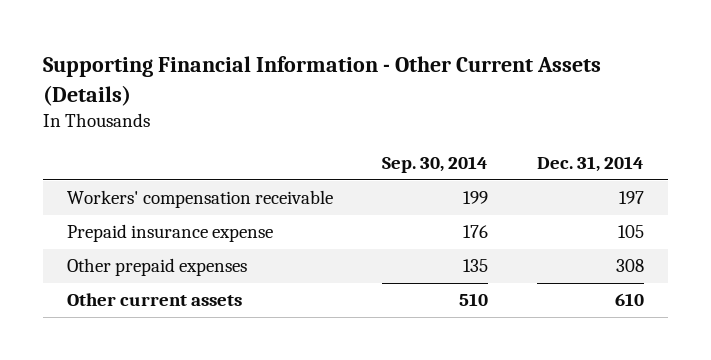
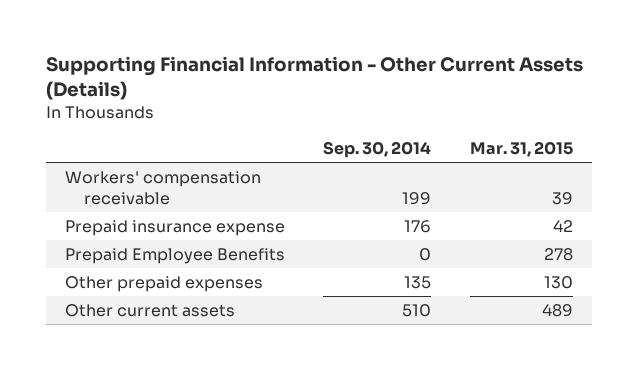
[536,156,644,173] Dec. 31, 2014 -> none
none -> [469,141,573,158] Mar. 31, 2015
none -> [65,248,286,265] Prepaid Employee Benefits

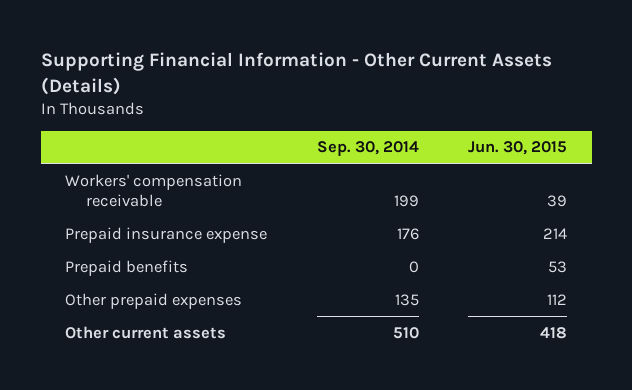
[469,141,573,158] Mar. 31, 2015 -> none
none -> [468,141,568,156] Jun. 30, 2015
[65,248,286,265] Prepaid Employee Benefits -> [65,259,189,276] Prepaid benefits

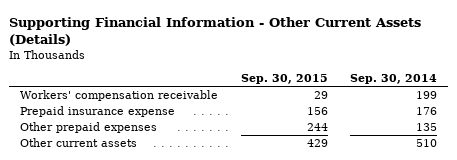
[468,141,568,156] Jun. 30, 2015 -> none
none -> [240,74,328,85] Sep. 30, 2015
[65,259,189,276] Prepaid benefits -> none

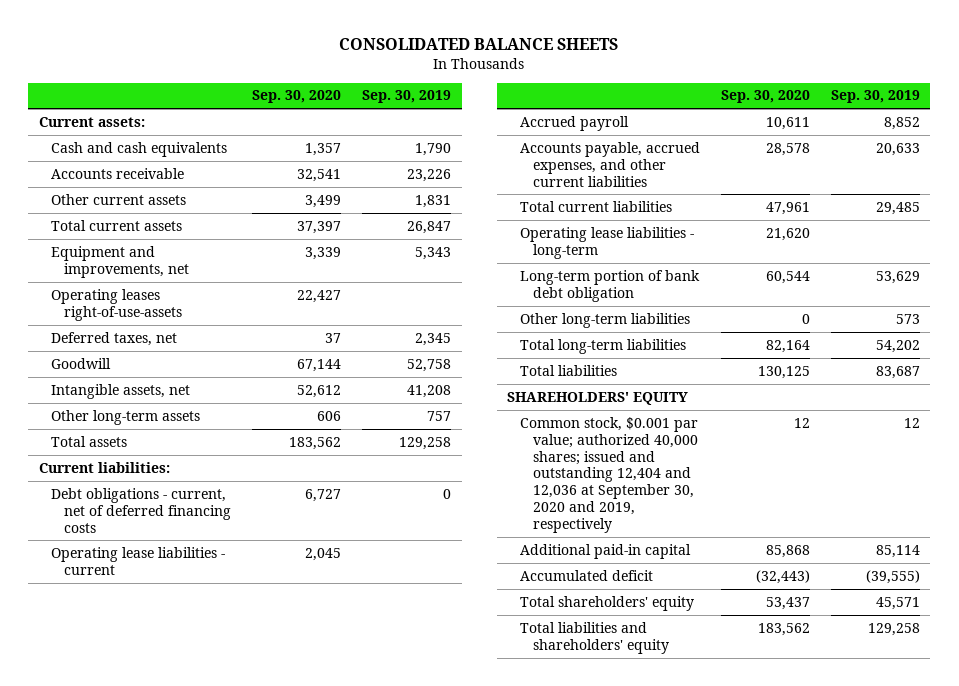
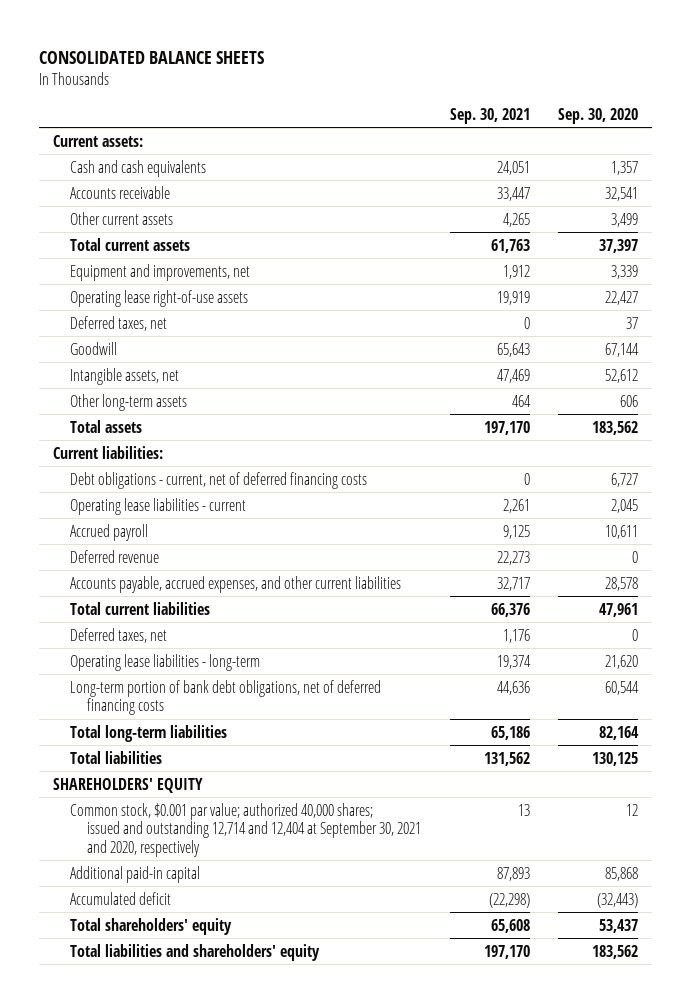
[362,90,452,104] Sep. 30, 2019 -> none
none -> [449,107,530,124] Sep. 30, 2021
[51,288,183,321] Operating leases right-of-use-assets -> [70,289,249,307] Operating lease right-of-use assets
none -> [70,549,160,563] Deferred revenue
none -> [70,627,168,643] Deferred taxes, net
[520,312,691,328] Other long-term liabilities -> none
[520,269,701,302] Long-term portion of bank debt obligation -> [70,679,382,716] Long-term portion of bank debt obligations, net of deferred financing costs
[520,416,699,534] Common stock, $0.001 par value; authorized 40,000 shares; issued and outstanding 12,404 and 12,036 at September 30, 2020 and 2019, respectively -> [70,802,422,857] Common stock, $0.001 par value; authorized 40,000 shares; issued and outstanding 12,714 and 12,404 at September 30, 2021 and 2020, respectively

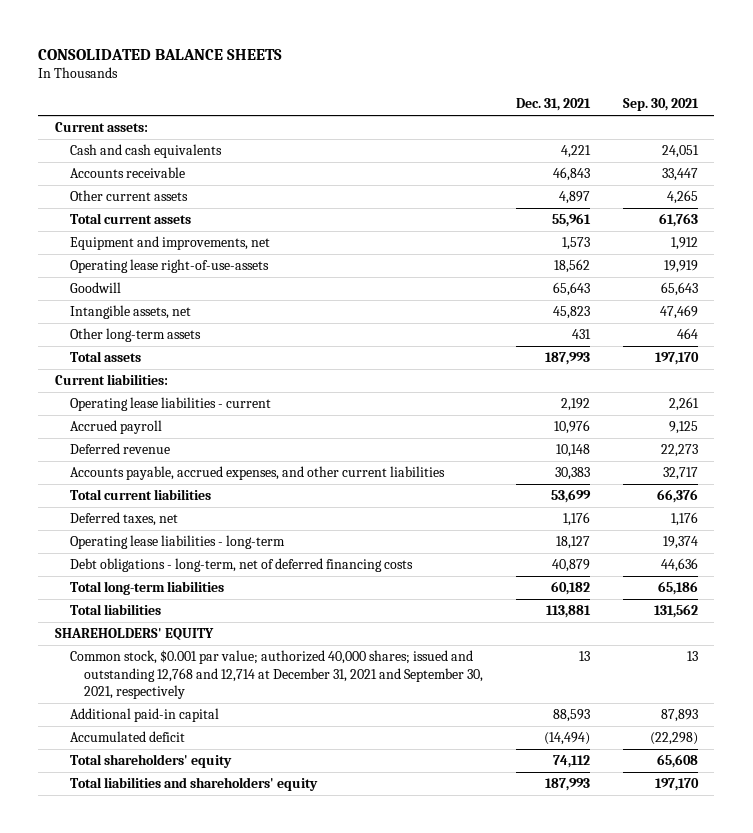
[557,107,638,124] Sep. 30, 2020 -> none
none -> [516,98,592,112] Dec. 31, 2021
[70,315,168,331] Deferred taxes, net -> none
[70,289,249,307] Operating lease right-of-use assets -> [69,259,269,274] Operating lease right-of-use-assets
[70,471,368,489] Debt obligations - current, net of deferred financing costs -> none
[70,679,382,716] Long-term portion of bank debt obligations, net of deferred financing costs -> [69,558,413,573] Debt obligations - long-term, net of deferred financing costs
[70,802,422,857] Common stock, $0.001 par value; authorized 40,000 shares; issued and outstanding 12,714 and 12,404 at September 30, 2021 and 2020, respectively -> [69,650,484,700] Common stock, $0.001 par value; authorized 40,000 shares; issued and outstanding 12,768 and 12,714 at December 31, 2021 and September 30, 2021, respectively

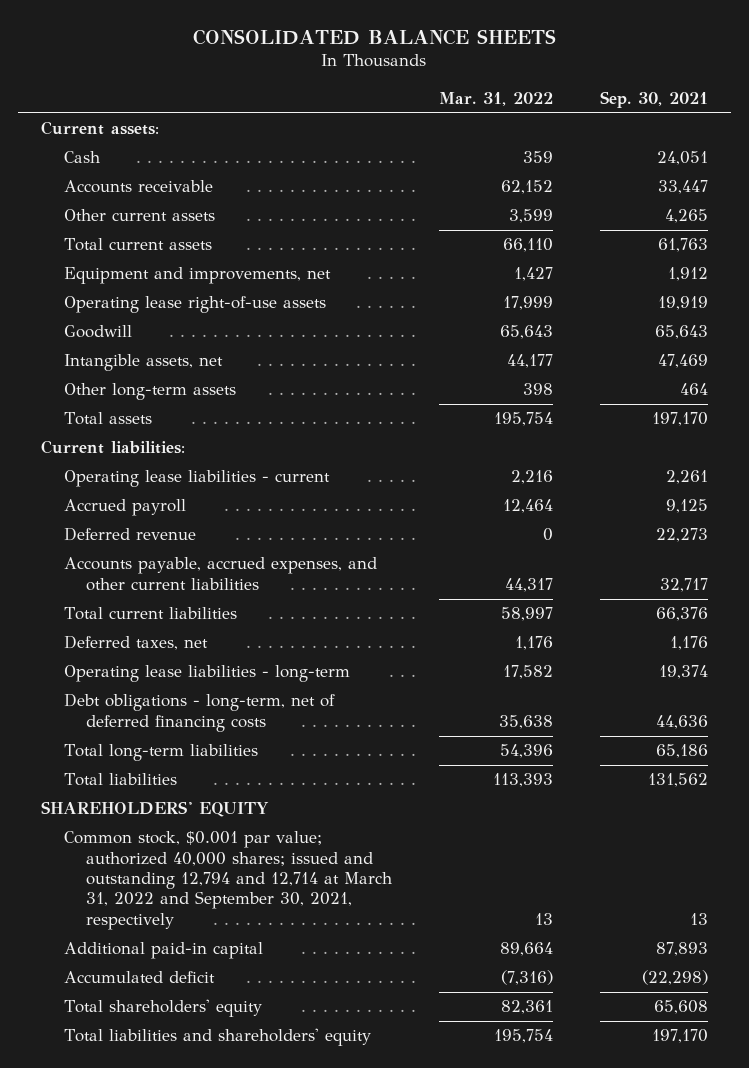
[516,98,592,112] Dec. 31, 2021 -> none
none -> [438,91,553,106] Mar. 31, 2022
[69,144,222,159] Cash and cash equivalents -> [63,151,100,164] Cash
[69,259,269,274] Operating lease right-of-use-assets -> [63,296,326,314] Operating lease right-of-use assets
[69,650,484,700] Common stock, $0.001 par value; authorized 40,000 shares; issued and outstanding 12,768 and 12,714 at December 31, 2021 and September 30, 2021, respectively -> [63,831,393,930] Common stock, $0.001 par value; authorized 40,000 shares; issued and outstanding 12,794 and 12,714 at March 31, 2022 and September 30, 2021, respectively

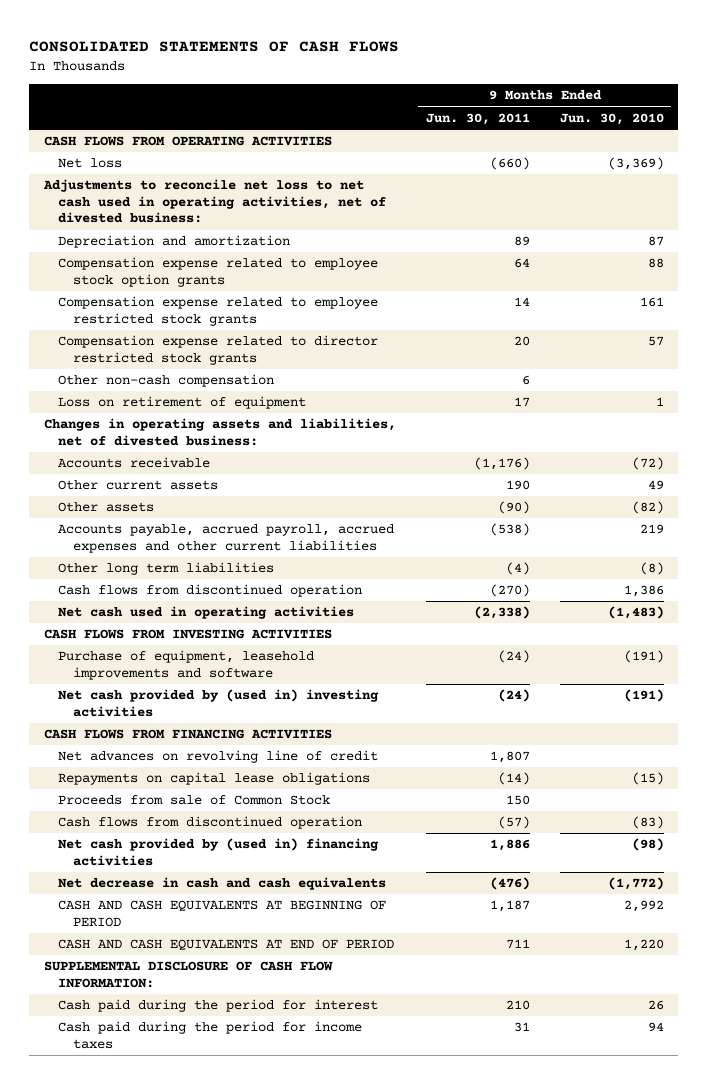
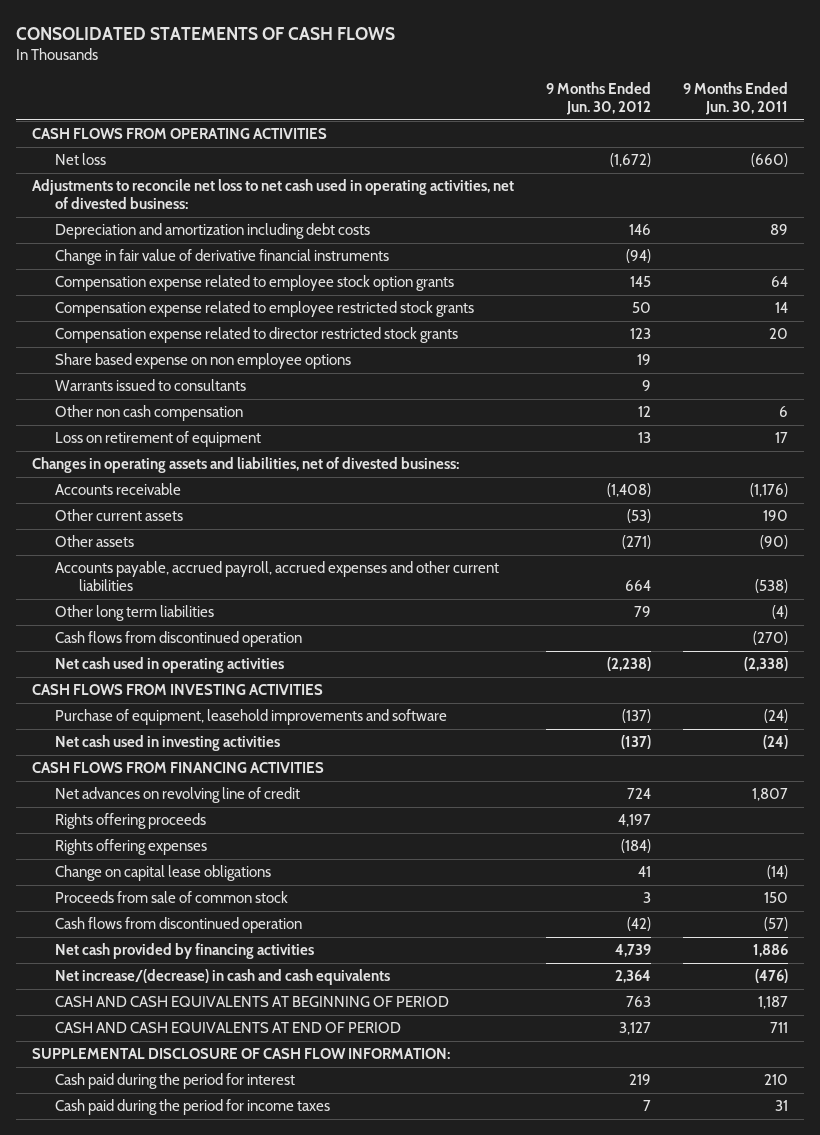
[559,112,664,125] Jun. 30, 2010 -> none
none -> [546,81,652,116] 9 Months Ended Jun. 30, 2012
[58,235,291,249] Depreciation and amortization -> [55,223,371,240] Depreciation and amortization including debt costs
none -> [55,249,390,266] Change in fair value of derivative financial instruments
none -> [55,353,352,370] Share based expense on non employee options
none -> [55,379,247,392] Warrants issued to consultants
[58,374,275,388] Other non-cash compensation -> [55,405,244,422] Other non cash compensation
[58,689,380,717] Net cash provided by (used in) investing activities -> [55,735,281,752] Net cash used in investing activities
none -> [55,813,207,830] Rights offering proceeds
none -> [55,839,208,856] Rights offering expenses
[58,772,371,786] Repayments on capital lease obligations -> [55,865,272,882] Change on capital lease obligations
[58,795,331,806] Proceeds from sale of Common Stock -> [55,891,289,904] Proceeds from sale of common stock
[58,838,380,866] Net cash provided by (used in) financing activities -> [55,943,315,960] Net cash provided by financing activities
[58,877,387,891] Net decrease in cash and cash equivalents -> [55,969,391,986] Net increase/(decrease) in cash and cash equivalents

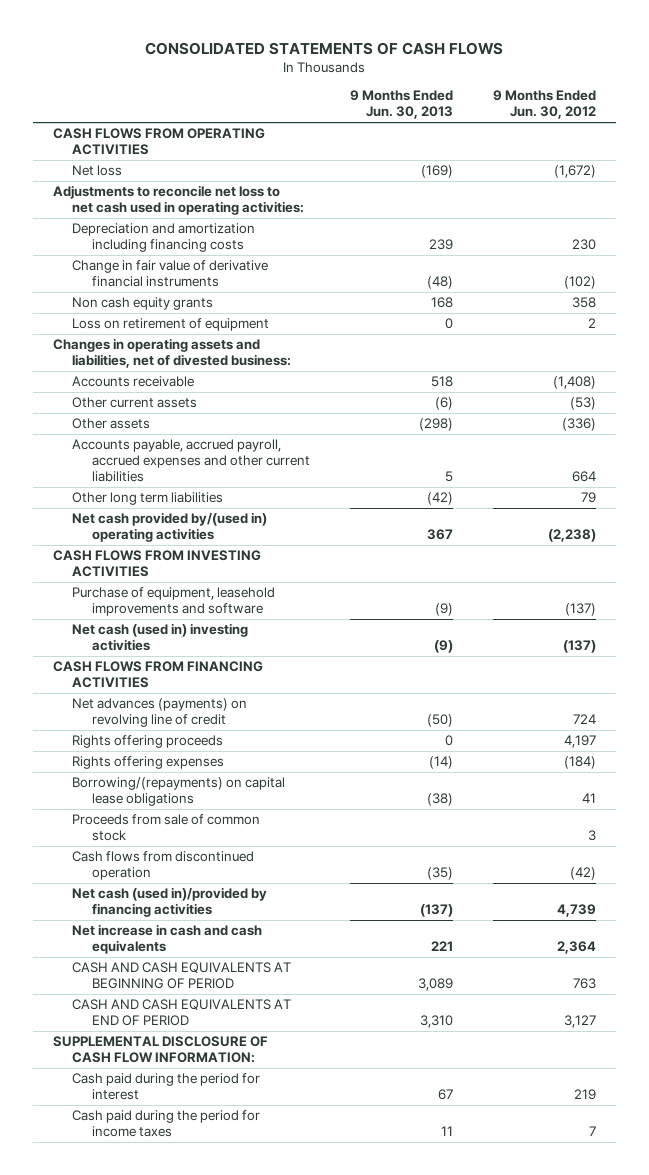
[682,81,788,116] 9 Months Ended Jun. 30, 2011 -> none
none -> [350,90,454,120] 9 Months Ended Jun. 30, 2013
[55,275,455,292] Compensation expense related to employee stock option grants -> none
[55,301,475,318] Compensation expense related to employee restricted stock grants -> none
[55,327,459,344] Compensation expense related to director restricted stock grants -> none
[55,353,352,370] Share based expense on non employee options -> none
[55,379,247,392] Warrants issued to consultants -> none
[55,405,244,422] Other non cash compensation -> none
[32,179,515,210] Adjustments to reconcile net loss to net cash used in operating activities, net of divested business: -> [52,185,305,216] Adjustments to reconcile net loss to net cash used in operating activities:
[55,223,371,240] Depreciation and amortization including debt costs -> [72,223,256,253] Depreciation and amortization including financing costs
[629,224,652,236] 146 -> [572,239,597,251] 230
[626,249,652,264] (94) -> [564,276,597,290] (102)
none -> [72,297,214,311] Non cash equity grants
[638,432,652,444] 13 -> [588,318,597,329] 2
[622,535,652,550] (271) -> [562,418,597,432] (336)
[55,631,303,648] Cash flows from discontinued operation -> none
[55,657,285,674] Net cash used in operating activities -> [72,512,268,543] Net cash provided by/(used in) operating activities
[55,735,281,752] Net cash used in investing activities -> [72,623,249,652] Net cash (used in) investing activities
[55,787,301,804] Net advances on revolving line of credit -> [72,698,248,728] Net advances (payments) on revolving line of credit
[55,865,272,882] Change on capital lease obligations -> [72,777,286,807] Borrowing/(repayments) on capital lease obligations
[55,943,315,960] Net cash provided by financing activities -> [72,887,268,918] Net cash (used in)/provided by financing activities
[55,969,391,986] Net increase/(decrease) in cash and cash equivalents -> [72,924,263,955] Net increase in cash and cash equivalents

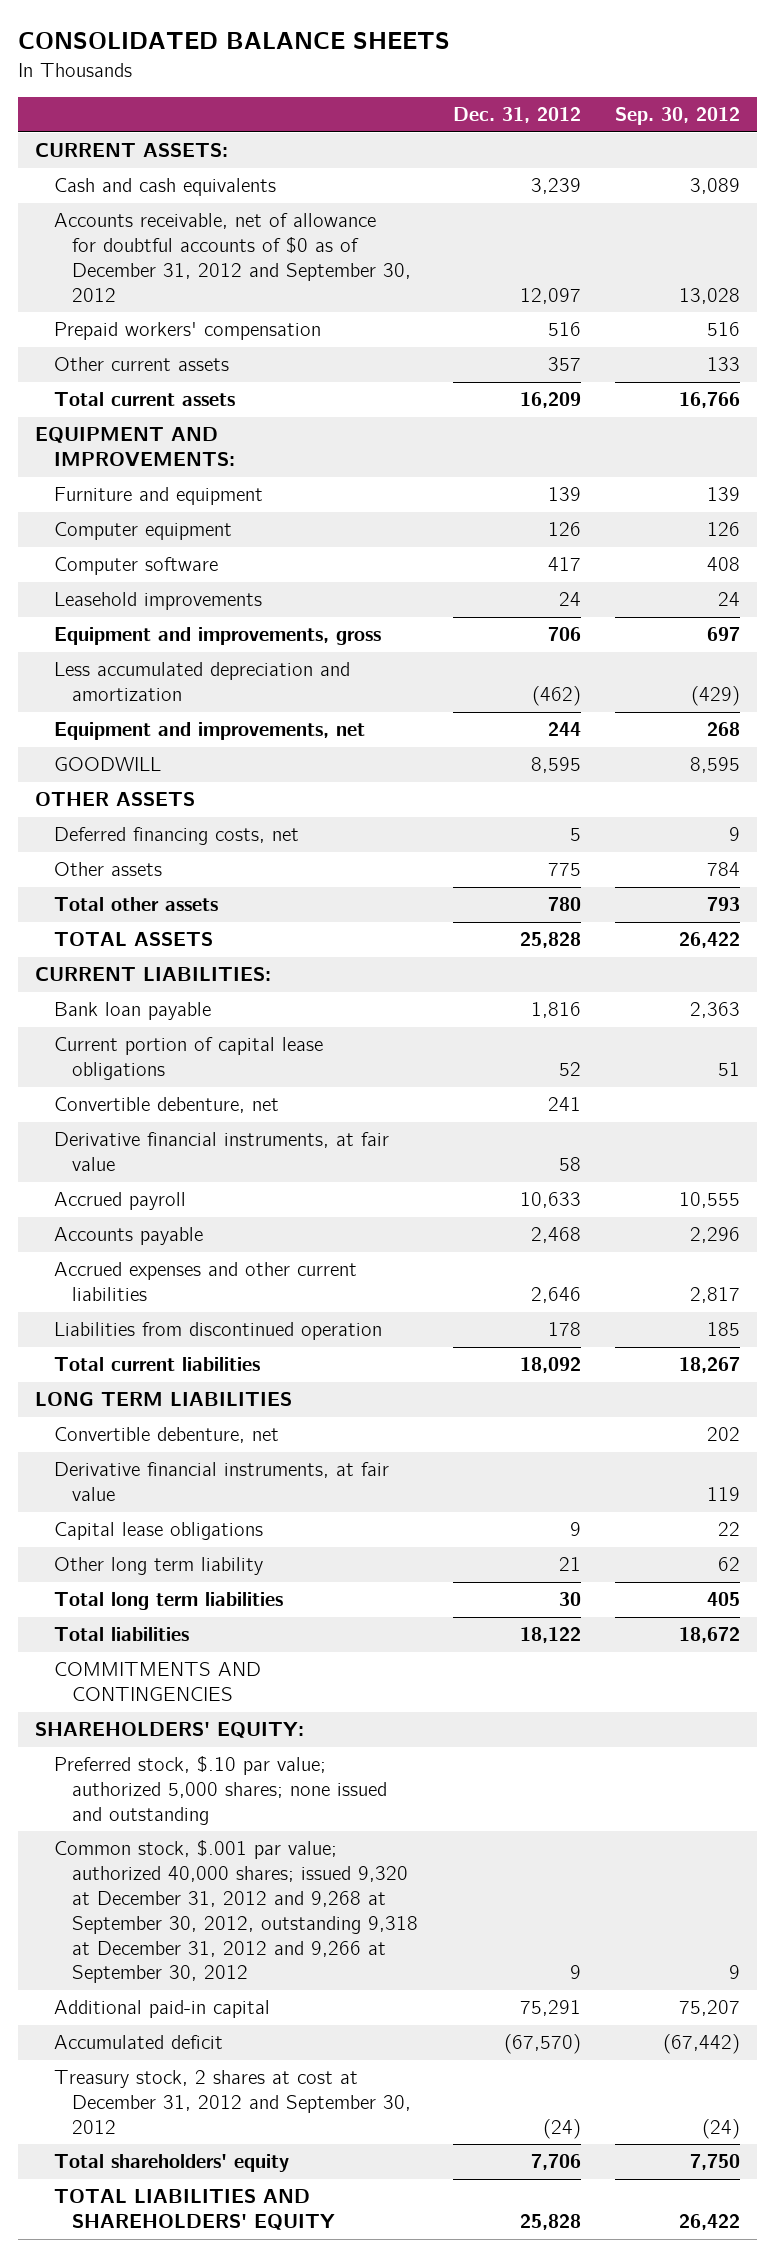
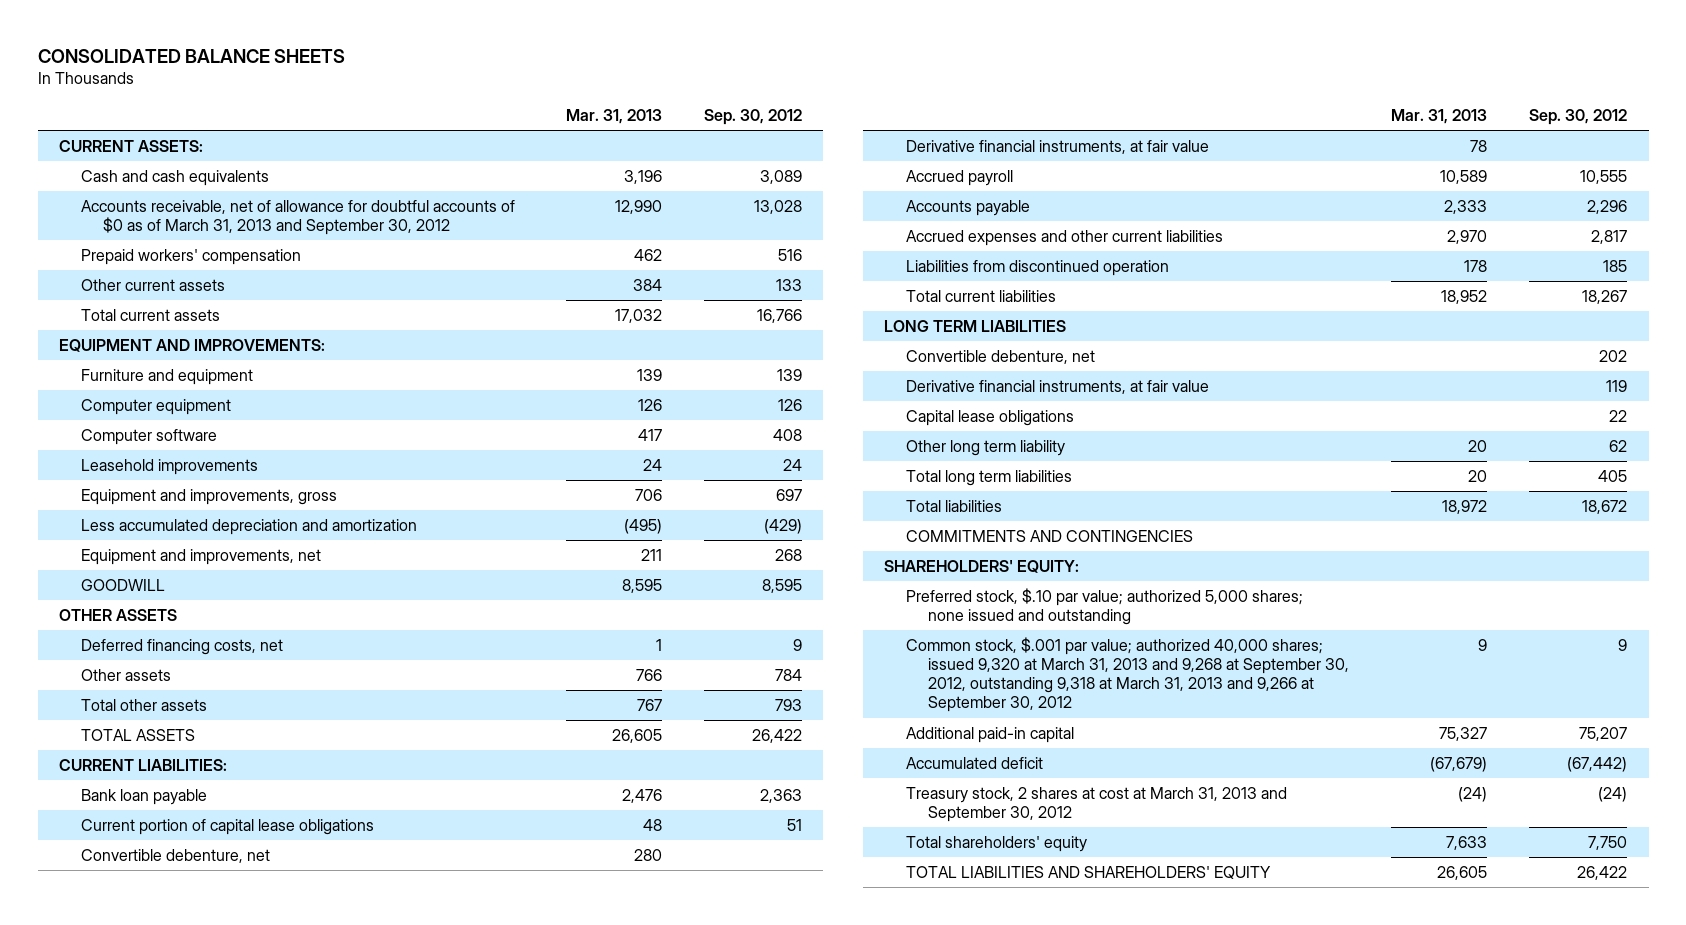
[452,107,581,124] Dec. 31, 2012 -> none
none -> [565,109,662,125] Mar. 31, 2013
[53,213,412,302] Accounts receivable, net of allowance for doubtful accounts of $0 as of December 31, 2012 and September 30, 2012 -> [80,199,515,236] Accounts receivable, net of allowance for doubtful accounts of $0 as of March 31, 2013 and September 30, 2012
[53,1840,419,1984] Common stock, $.001 par value; authorized 40,000 shares; issued 9,320 at December 31, 2012 and 9,268 at September 30, 2012, outstanding 9,318 at December 31, 2012 and 9,266 at September 30, 2012 -> [906,636,1349,713] Common stock, $.001 par value; authorized 40,000 shares; issued 9,320 at March 31, 2013 and 9,268 at September 30, 2012, outstanding 9,318 at March 31, 2013 and 9,266 at September 30, 2012
[53,2070,412,2134] Treasury stock, 2 shares at cost at December 31, 2012 and September 30, 2012 -> [906,786,1288,823] Treasury stock, 2 shares at cost at March 31, 2013 and September 30, 2012

